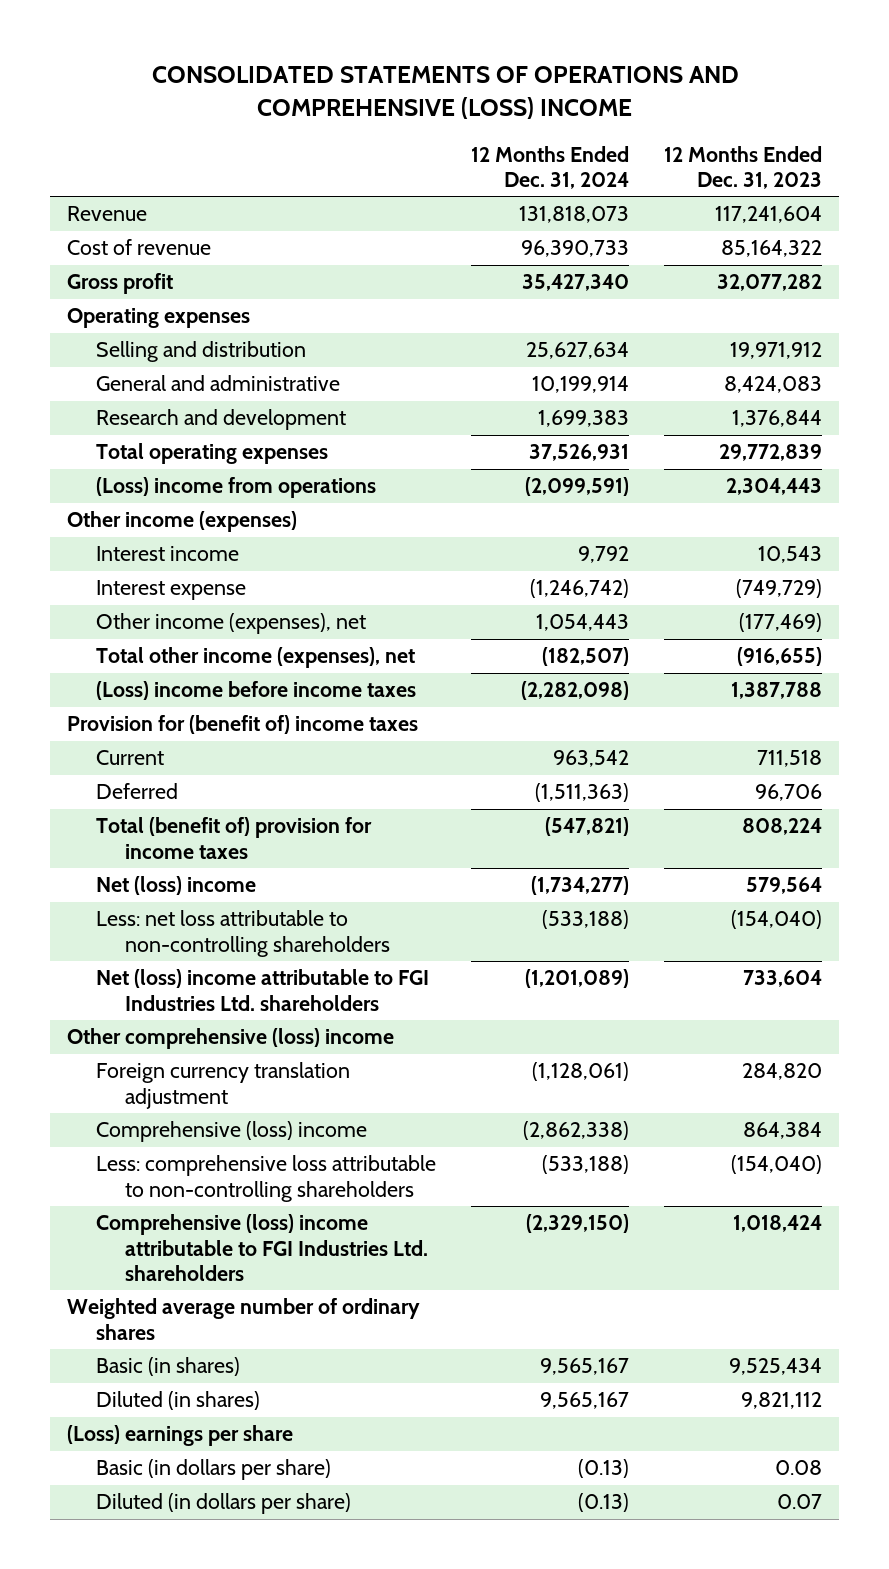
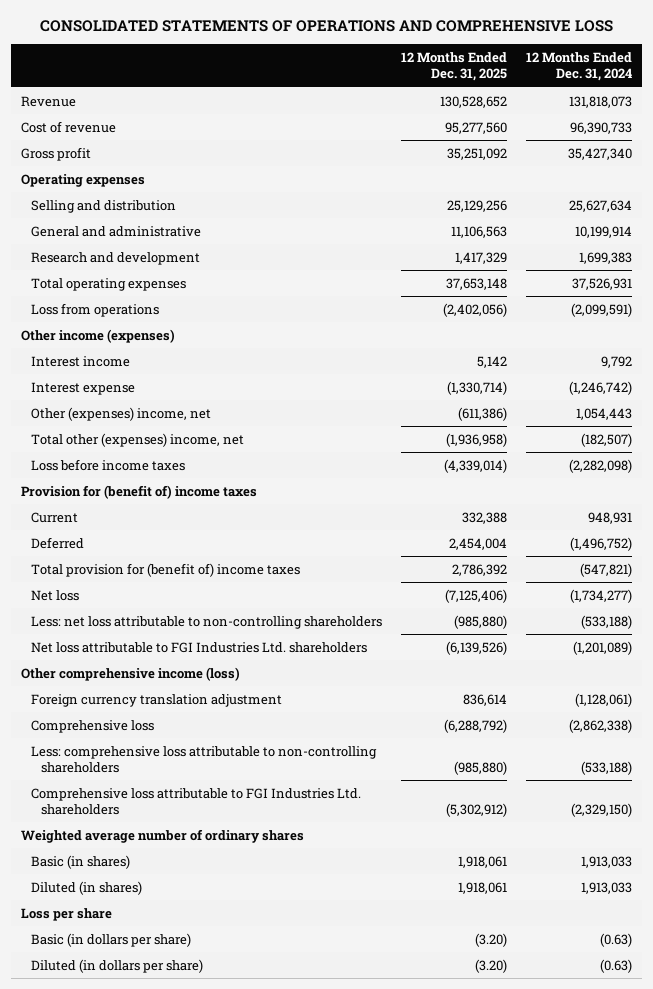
[151,65,739,119] CONSOLIDATED STATEMENTS OF OPERATIONS AND COMPREHENSIVE (LOSS) INCOME -> [39,20,613,33] CONSOLIDATED STATEMENTS OF OPERATIONS AND COMPREHENSIVE LOSS
[663,145,822,189] 12 Months Ended Dec. 31, 2023 -> none
none -> [401,51,508,82] 12 Months Ended Dec. 31, 2025
[96,477,377,499] (Loss) income from operations -> [31,302,160,317] Loss from operations
[96,613,367,635] Other income (expenses), net -> [31,406,212,421] Other (expenses) income, net
[96,647,416,669] Total other income (expenses), net -> [31,432,245,447] Total other (expenses) income, net
[96,681,417,701] (Loss) income before income taxes -> [31,458,186,471] Loss before income taxes
[552,750,629,768] 963,542 -> [588,511,633,524] 948,931
[534,783,629,803] (1,511,363) -> [570,536,633,551] (1,496,752)
[96,817,373,859] Total (benefit of) provision for income taxes -> [31,562,301,577] Total provision for (benefit of) income taxes
[96,876,257,896] Net (loss) income -> [31,589,80,601] Net loss
[96,969,430,1011] Net (loss) income attributable to FGI Industries Ltd. shareholders -> [31,641,368,653] Net loss attributable to FGI Industries Ltd. shareholders
[67,1028,395,1050] Other comprehensive (loss) income -> [20,666,240,681] Other comprehensive income (loss)
[96,1121,368,1143] Comprehensive (loss) income -> [31,719,155,733] Comprehensive loss
[96,1214,428,1281] Comprehensive (loss) income attributable to FGI Industries Ltd. shareholders -> [31,787,362,816] Comprehensive loss attributable to FGI Industries Ltd. shareholders
[539,1358,629,1376] 9,565,167 -> [581,855,633,868] 1,913,033
[539,1392,629,1410] 9,565,167 -> [581,881,633,894] 1,913,033
[67,1425,294,1447] (Loss) earnings per share -> [20,907,112,921] Loss per share
[577,1459,629,1479] (0.13) -> [600,932,633,947] (0.63)
[577,1493,629,1513] (0.13) -> [600,958,633,973] (0.63)

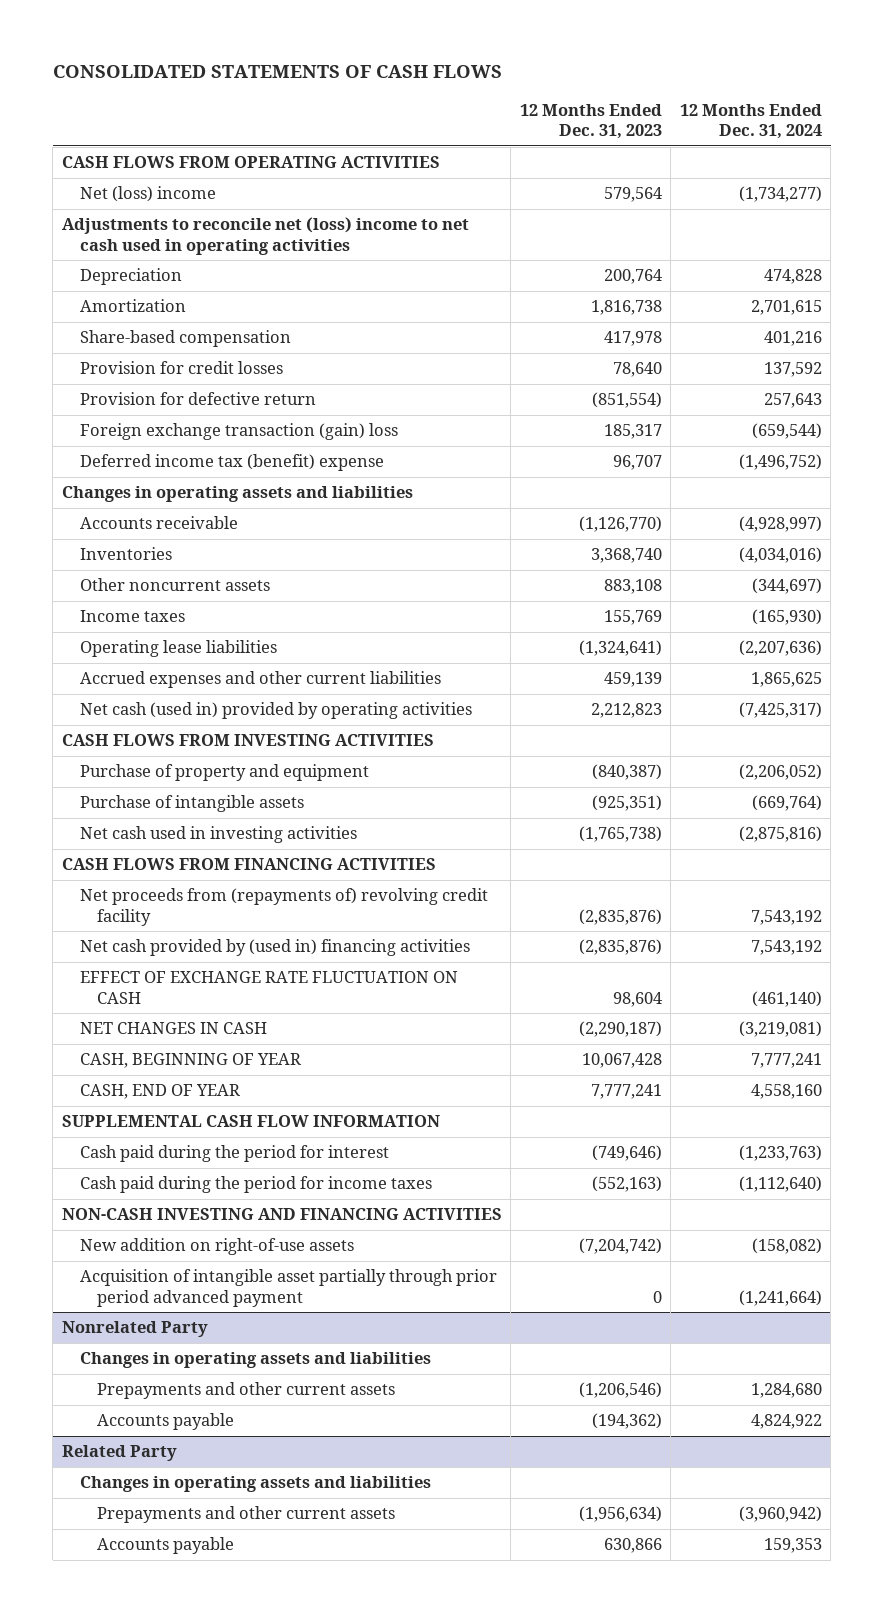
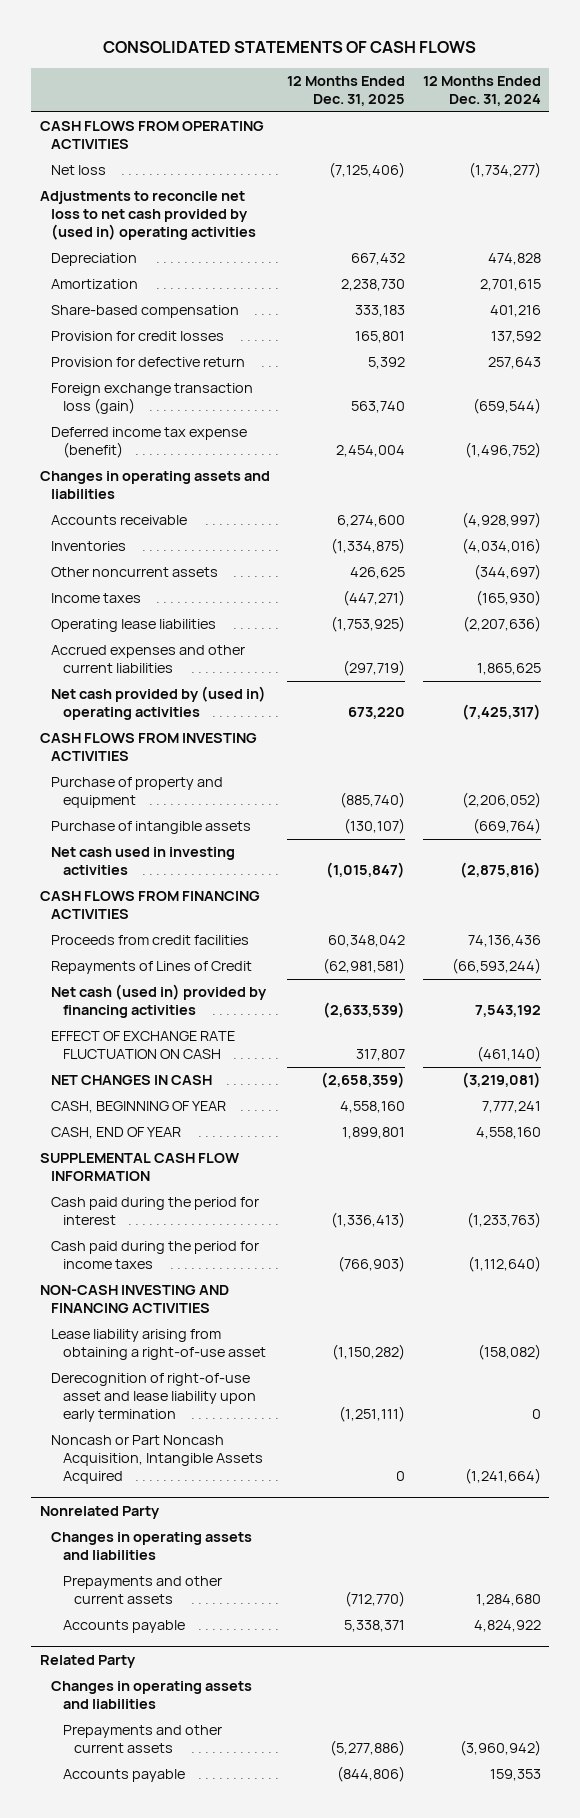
[519,103,662,140] 12 Months Ended Dec. 31, 2023 -> none
none -> [287,76,406,106] 12 Months Ended Dec. 31, 2025
[79,186,216,203] Net (loss) income -> [51,165,107,176] Net loss
[61,217,469,255] Adjustments to reconcile net (loss) income to net cash used in operating activities -> [39,191,257,240] Adjustments to reconcile net loss to net cash provided by (used in) operating activities
[79,423,398,441] Foreign exchange transaction (gain) loss -> [51,383,254,415] Foreign exchange transaction loss (gain)
[79,454,384,472] Deferred income tax (benefit) expense -> [51,427,248,459] Deferred income tax expense (benefit)
[79,702,472,720] Net cash (used in) provided by operating activities -> [51,686,267,721] Net cash provided by (used in) operating activities
[79,888,488,926] Net proceeds from (repayments of) revolving credit facility -> none
none -> [51,935,250,946] Proceeds from credit facilities
none -> [51,961,253,975] Repayments of Lines of Credit
[79,939,470,957] Net cash provided by (used in) financing activities -> [51,984,268,1019] Net cash (used in) provided by financing activities
[79,1238,354,1256] New addition on right-of-use assets -> [51,1329,266,1361] Lease liability arising from obtaining a right-of-use asset
none -> [51,1373,256,1422] Derecognition of right-of-use asset and lease liability upon early termination
[79,1269,497,1307] Acquisition of intangible asset partially through prior period advanced payment -> [51,1435,263,1484] Noncash or Part Noncash Acquisition, Intangible Assets Acquired

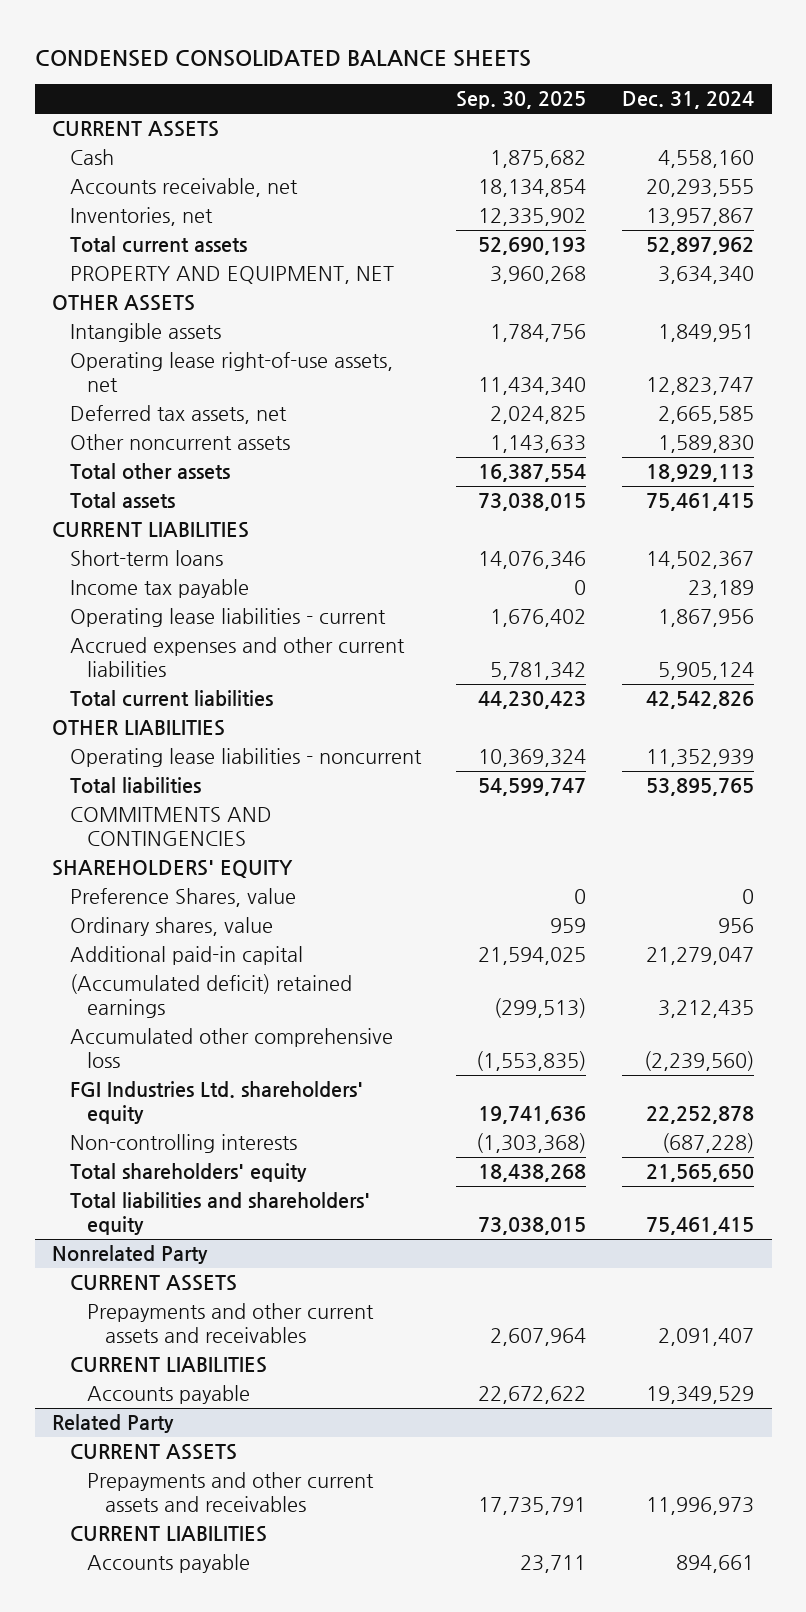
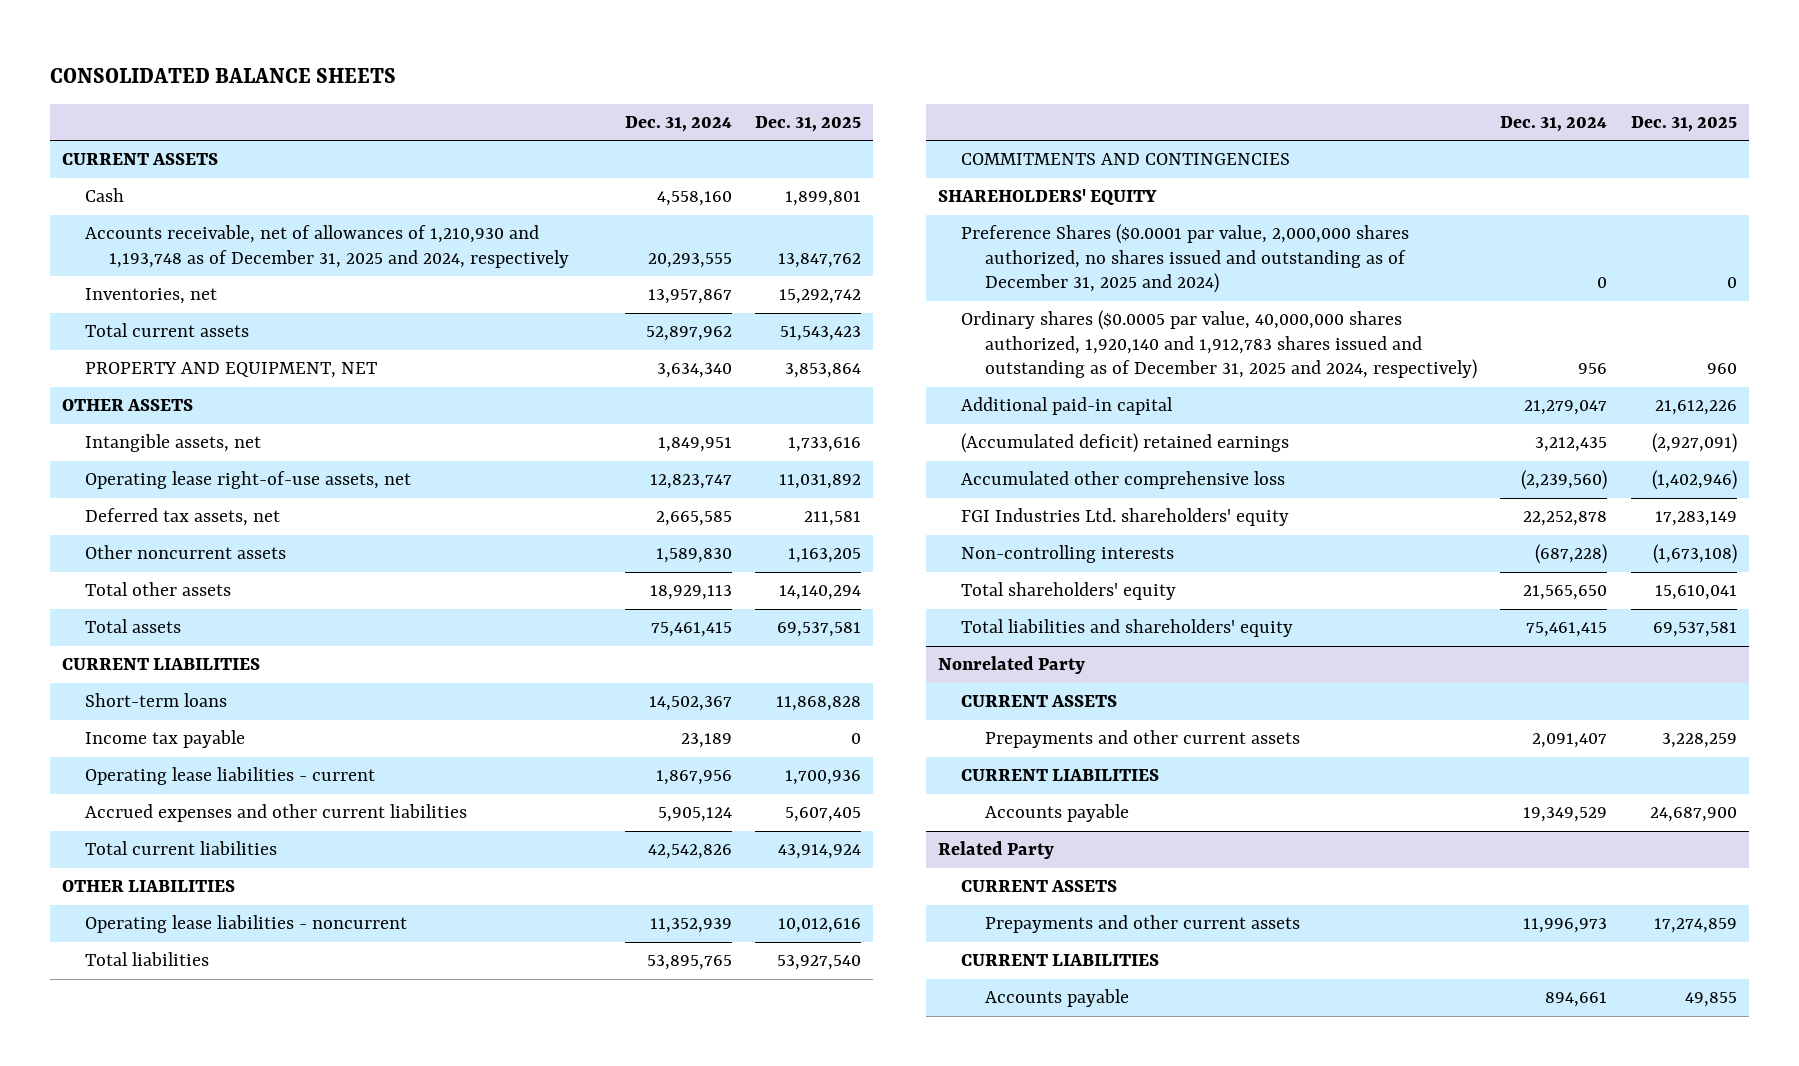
[34,49,531,67] CONDENSED CONSOLIDATED BALANCE SHEETS -> [50,67,397,83] CONSOLIDATED BALANCE SHEETS
[456,91,587,110] Sep. 30, 2025 -> none
none -> [755,116,862,133] Dec. 31, 2025
[69,178,298,198] Accounts receivable, net -> [85,225,569,268] Accounts receivable, net of allowances of 1,210,930 and 1,193,748 as of December 31, 2025 and 2024, respectively
[69,323,221,343] Intangible assets -> [85,434,262,453] Intangible assets, net
[69,888,296,908] Preference Shares, value -> [961,224,1410,294] Preference Shares ($0.0001 par value, 2,000,000 shares authorized, no shares issued and outstanding as of December 31, 2025 and 2024)
[69,917,273,937] Ordinary shares, value -> [961,310,1477,380] Ordinary shares ($0.0005 par value, 40,000,000 shares authorized, 1,920,140 and 1,912,783 shares issued and outstanding as of December 31, 2025 and 2024, respectively)
[87,1303,375,1344] Prepayments and other current assets and receivables -> [984,730,1300,749] Prepayments and other current assets
[87,1472,375,1513] Prepayments and other current assets and receivables -> [984,915,1300,934] Prepayments and other current assets

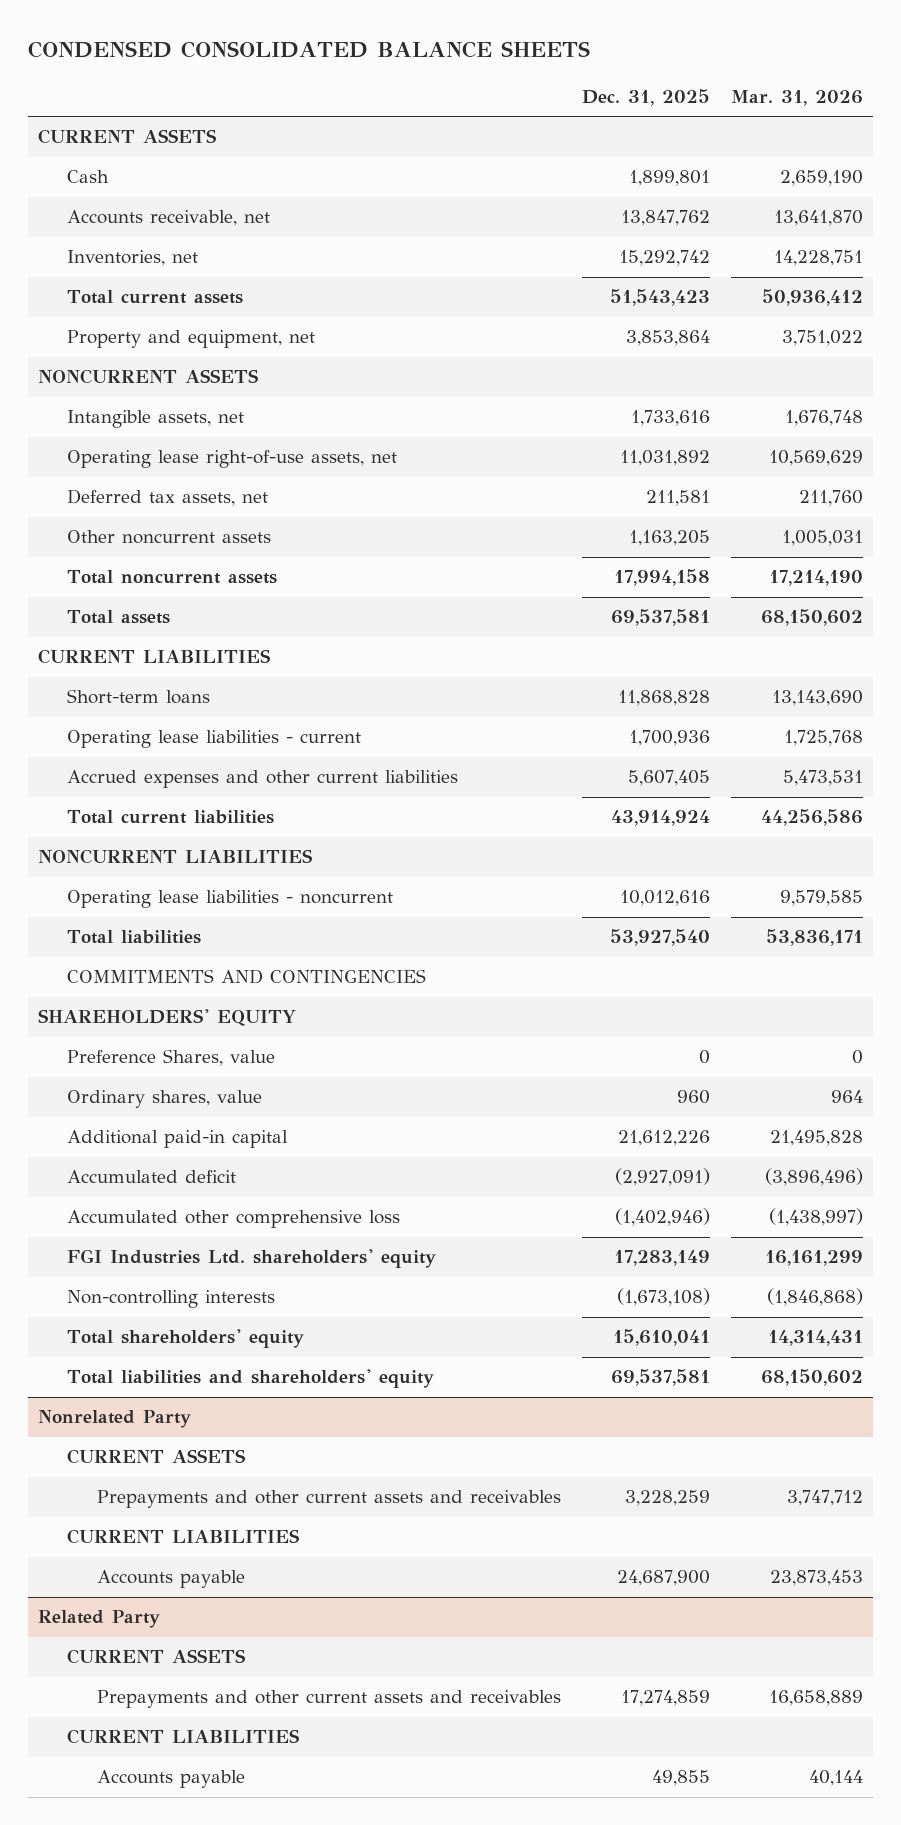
[50,67,397,83] CONSOLIDATED BALANCE SHEETS -> [27,41,590,59] CONDENSED CONSOLIDATED BALANCE SHEETS
[624,116,732,133] Dec. 31, 2024 -> none
none -> [730,90,863,107] Mar. 31, 2026
[85,225,569,268] Accounts receivable, net of allowances of 1,210,930 and 1,193,748 as of December 31, 2025 and 2024, respectively -> [67,210,271,227] Accounts receivable, net
[85,362,378,379] PROPERTY AND EQUIPMENT, NET -> [67,330,316,349] Property and equipment, net
[61,399,193,412] OTHER ASSETS -> [38,369,260,385] NONCURRENT ASSETS
[85,582,232,597] Total other assets -> [67,570,278,585] Total noncurrent assets
[779,585,862,601] 14,140,294 -> [613,569,710,587] 17,994,158
[85,730,246,749] Income tax payable -> none
[61,880,235,893] OTHER LIABILITIES -> [38,849,314,865] NONCURRENT LIABILITIES
[961,224,1410,294] Preference Shares ($0.0001 par value, 2,000,000 shares authorized, no shares issued and outstanding as of December 31, 2025 and 2024) -> [67,1049,276,1067] Preference Shares, value
[961,310,1477,380] Ordinary shares ($0.0005 par value, 40,000,000 shares authorized, 1,920,140 and 1,912,783 shares issued and outstanding as of December 31, 2025 and 2024, respectively) -> [67,1090,263,1109] Ordinary shares, value
[961,433,1290,454] (Accumulated deficit) retained earnings -> [67,1170,237,1184] Accumulated deficit
[984,730,1300,749] Prepayments and other current assets -> [96,1490,561,1509] Prepayments and other current assets and receivables
[984,915,1300,934] Prepayments and other current assets -> [96,1690,561,1709] Prepayments and other current assets and receivables

